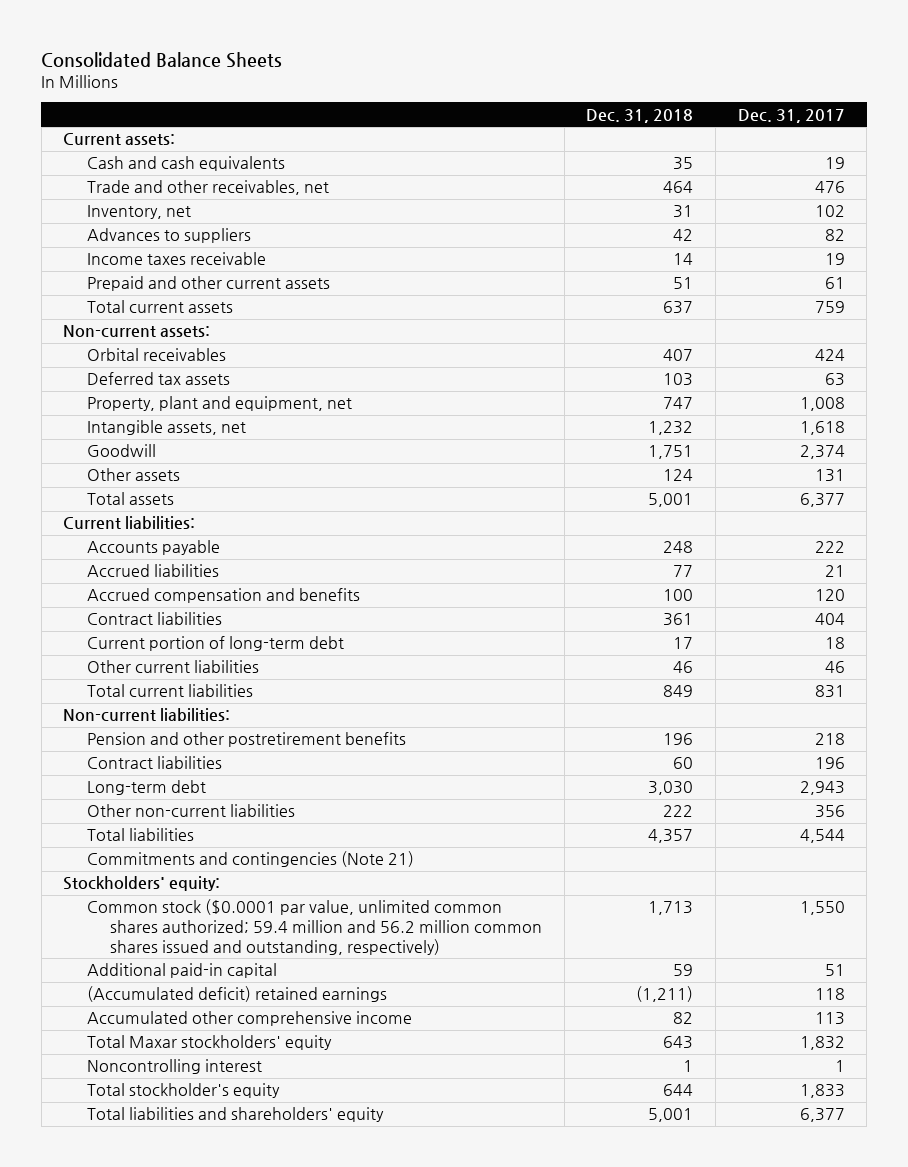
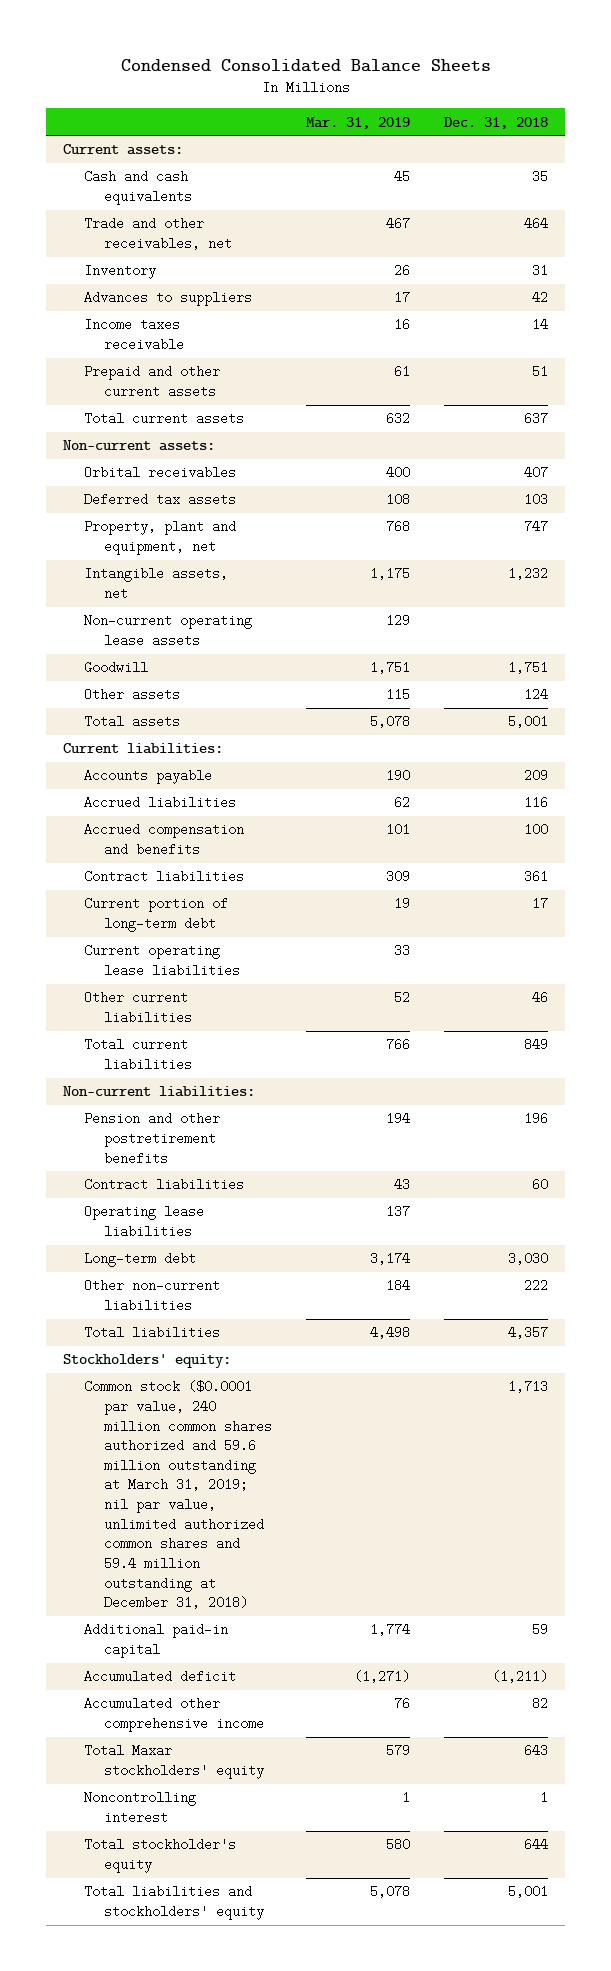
[41,51,283,68] Consolidated Balance Sheets -> [120,58,491,72] Condensed Consolidated Balance Sheets
[737,108,845,123] Dec. 31, 2017 -> none
none -> [306,116,411,129] Mar. 31, 2019
[86,205,191,220] Inventory, net -> [83,264,156,280] Inventory
none -> [83,614,252,648] Non-current operating lease assets
[663,541,694,554] 248 -> [524,769,549,783] 209
[673,565,694,578] 77 -> [524,796,549,810] 116
none -> [83,944,241,978] Current operating lease liabilities
none -> [83,1205,204,1239] Operating lease liabilities
[86,851,414,868] Commitments and contingencies (Note 21) -> none
[86,899,542,955] Common stock ($0.0001 par value, unlimited common shares authorized; 59.4 million and 56.2 million common shares issued and outstanding, respectively) -> [83,1380,273,1610] Common stock ($0.0001 par value, 240 million common shares authorized and 59.6 million outstanding at March 31, 2019; nil par value, unlimited authorized common shares and 59.4 million outstanding at December 31, 2018)
[86,986,387,1003] (Accumulated deficit) retained earnings -> [83,1670,236,1684] Accumulated deficit
[86,1107,384,1123] Total liabilities and shareholders' equity -> [83,1885,265,1921] Total liabilities and stockholders' equity

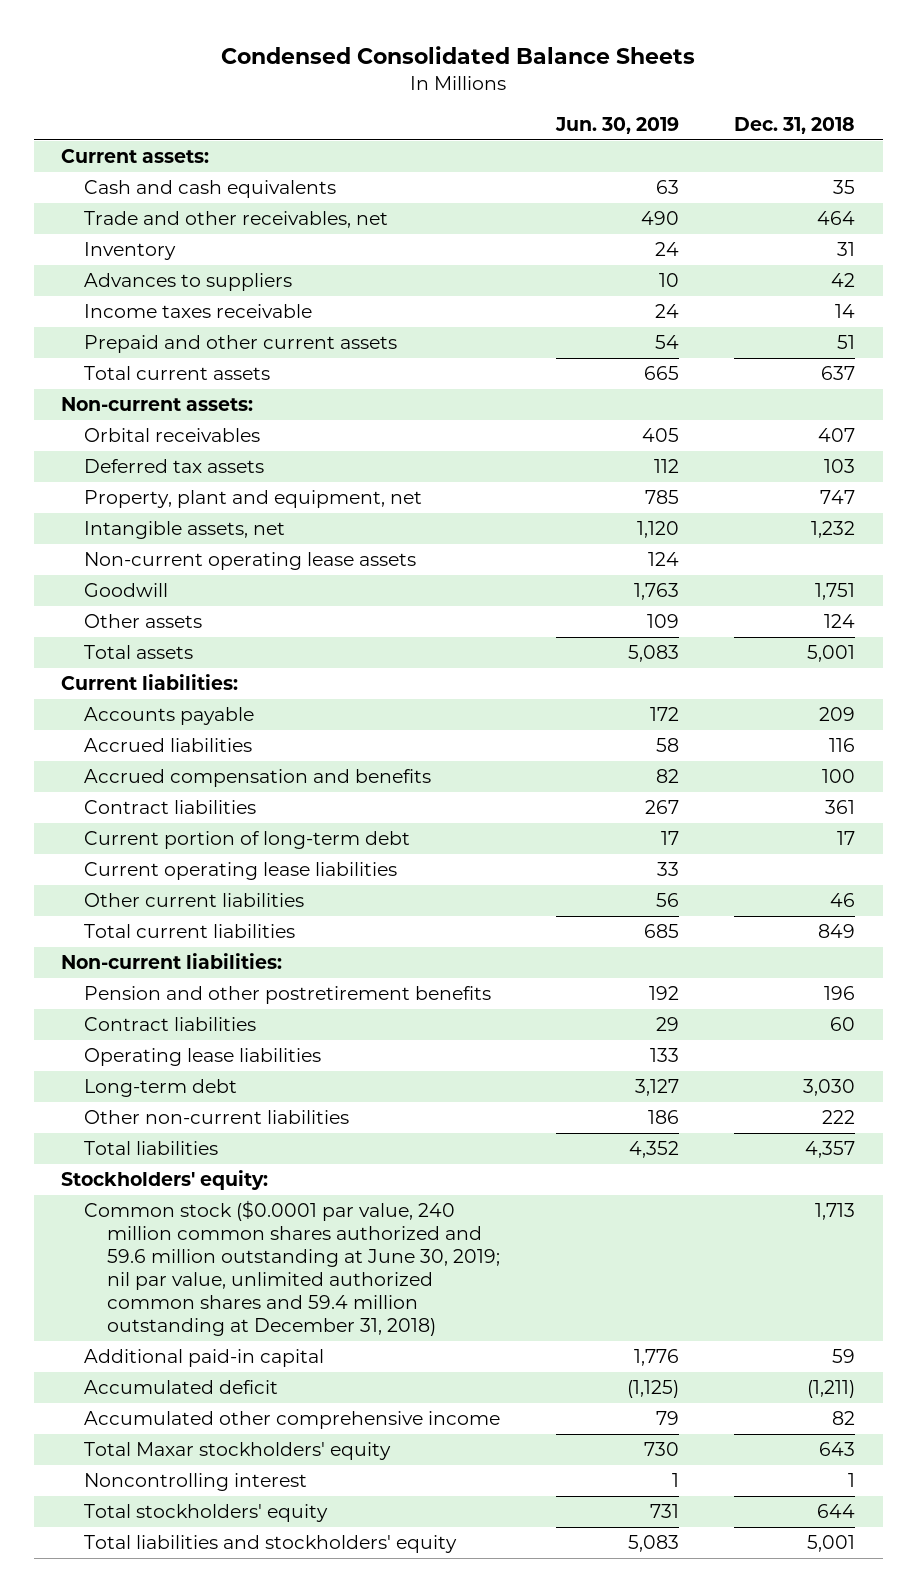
[306,116,411,129] Mar. 31, 2019 -> none
none -> [554,116,679,134] Jun. 30, 2019
[83,1380,273,1610] Common stock ($0.0001 par value, 240 million common shares authorized and 59.6 million outstanding at March 31, 2019; nil par value, unlimited authorized common shares and 59.4 million outstanding at December 31, 2018) -> [84,1200,500,1337] Common stock ($0.0001 par value, 240 million common shares authorized and 59.6 million outstanding at June 30, 2019; nil par value, unlimited authorized common shares and 59.4 million outstanding at December 31, 2018)
[83,1838,236,1874] Total stockholder's equity -> [84,1504,329,1523] Total stockholders' equity

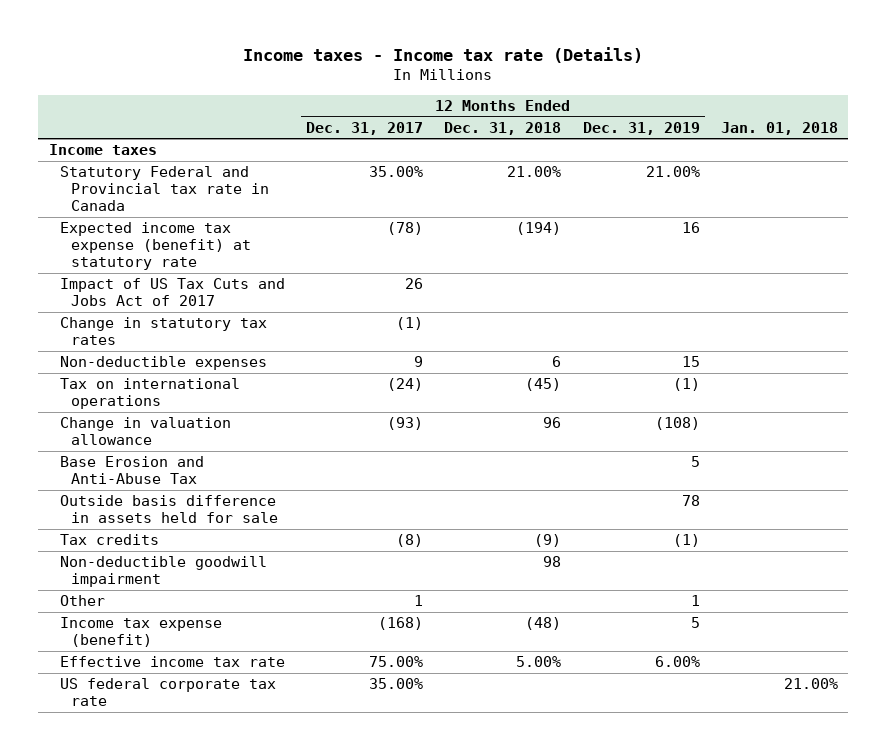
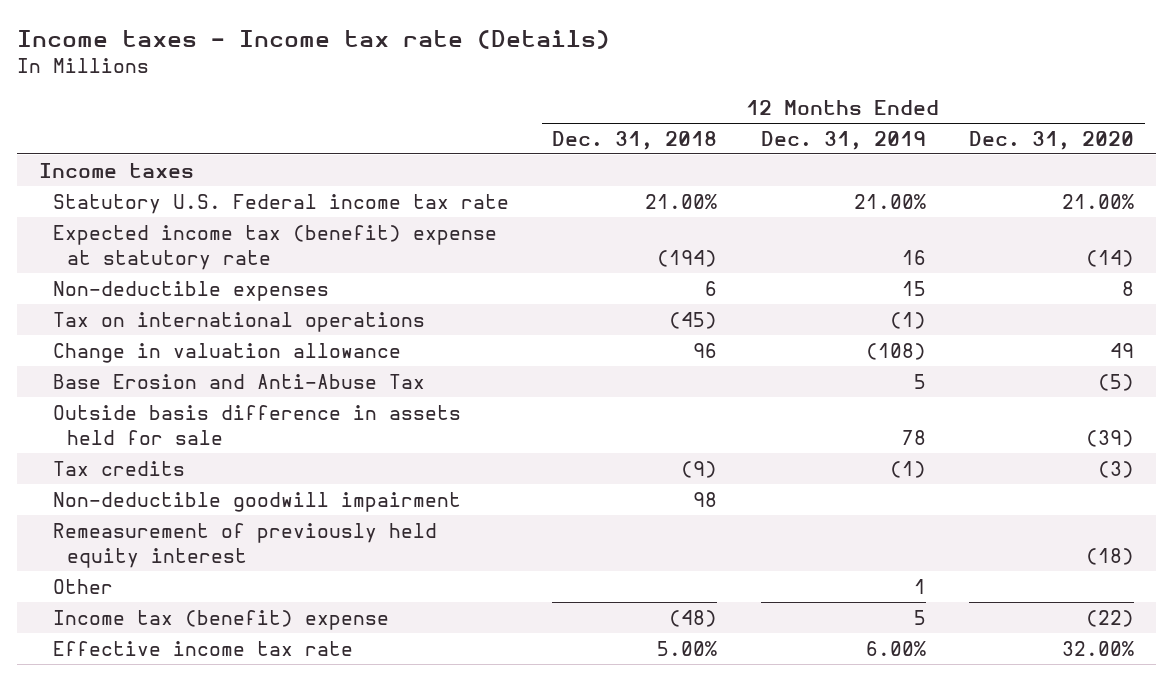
[306,121,424,135] Dec. 31, 2017 -> none
[720,121,838,135] Jan. 01, 2018 -> none
none -> [969,130,1135,150] Dec. 31, 2020
[60,278,286,307] Impact of US Tax Cuts and Jobs Act of 2017 -> none
[60,317,268,346] Change in statutory tax rates -> none
[60,166,270,212] Statutory Federal and Provincial tax rate in Canada -> [53,193,510,214] Statutory U.S. Federal income tax rate
[60,222,252,271] Expected income tax expense (benefit) at statutory rate -> [53,224,498,270] Expected income tax (benefit) expense at statutory rate
none -> [53,522,438,568] Remeasurement of previously held equity interest
[60,617,223,648] Income tax expense (benefit) -> [53,609,390,630] Income tax (benefit) expense
[60,678,277,707] US federal corporate tax rate -> none

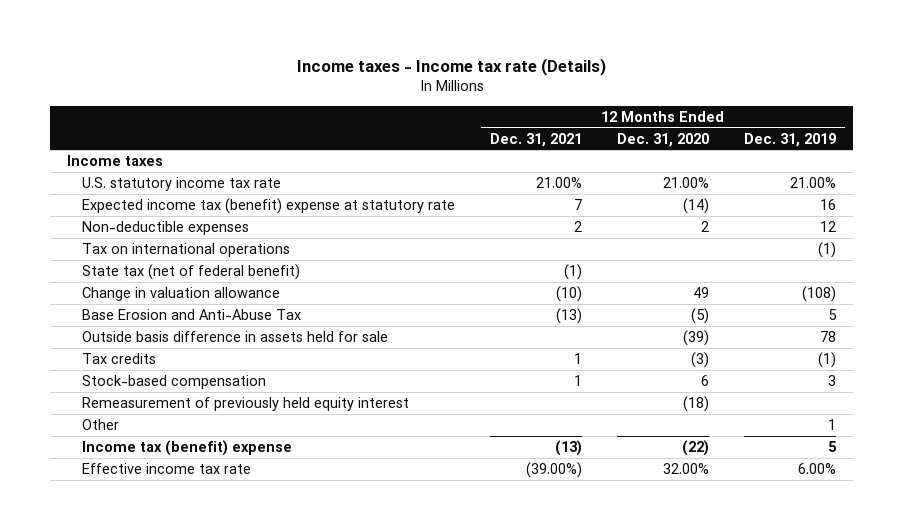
[552,130,718,150] Dec. 31, 2018 -> none
none -> [490,132,583,147] Dec. 31, 2021
[53,193,510,214] Statutory U.S. Federal income tax rate -> [82,177,282,192] U.S. statutory income tax rate
[901,280,926,296] 15 -> [819,221,836,233] 12
[1122,280,1135,296] 8 -> [701,221,710,233] 2
none -> [82,264,301,281] State tax (net of federal benefit)
[53,491,462,512] Non-deductible goodwill impairment -> none
none -> [82,375,267,390] Stock-based compensation

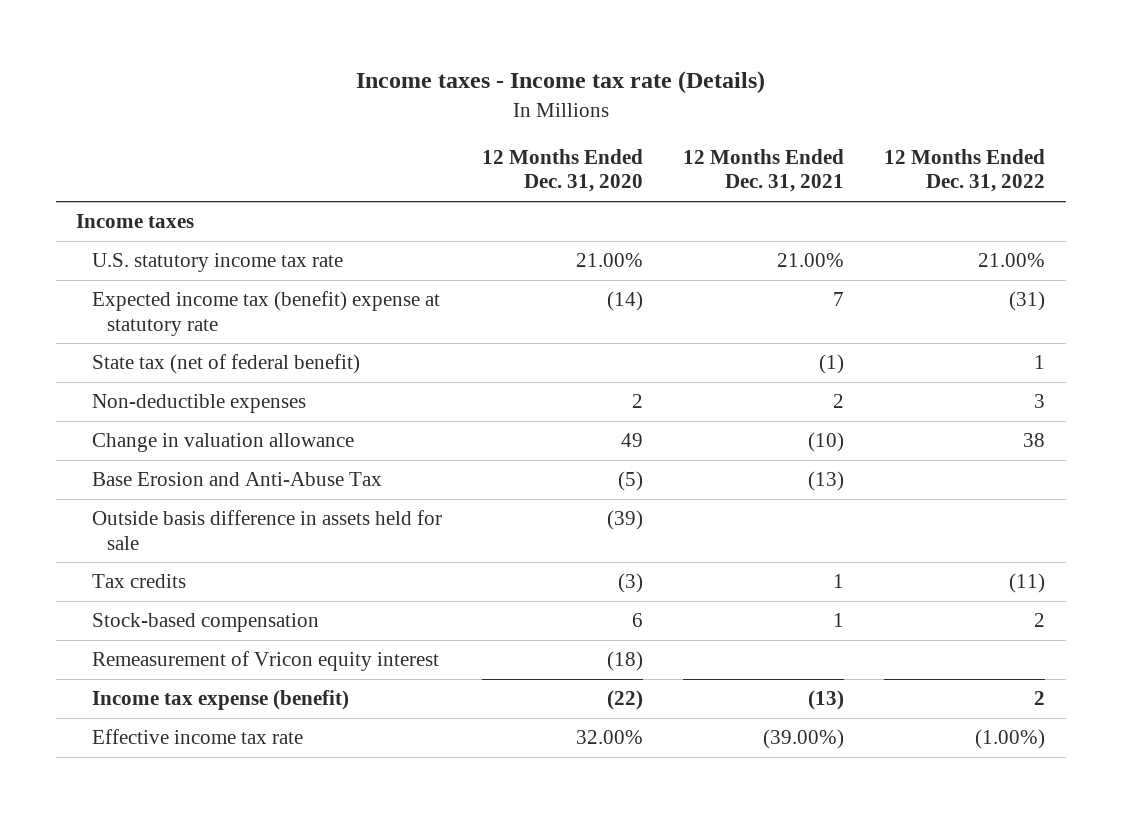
[743,132,836,147] Dec. 31, 2019 -> none
none -> [884,149,1046,193] 12 Months Ended Dec. 31, 2022
[82,243,291,258] Tax on international operations -> none
[82,221,250,236] Non-deductible expenses -> [91,394,306,414] Non-deductible expenses
[82,419,120,431] Other -> none
[82,397,410,412] Remeasurement of previously held equity interest -> [91,651,439,672] Remeasurement of Vricon equity interest
[82,440,293,457] Income tax (benefit) expense -> [91,690,349,711] Income tax expense (benefit)

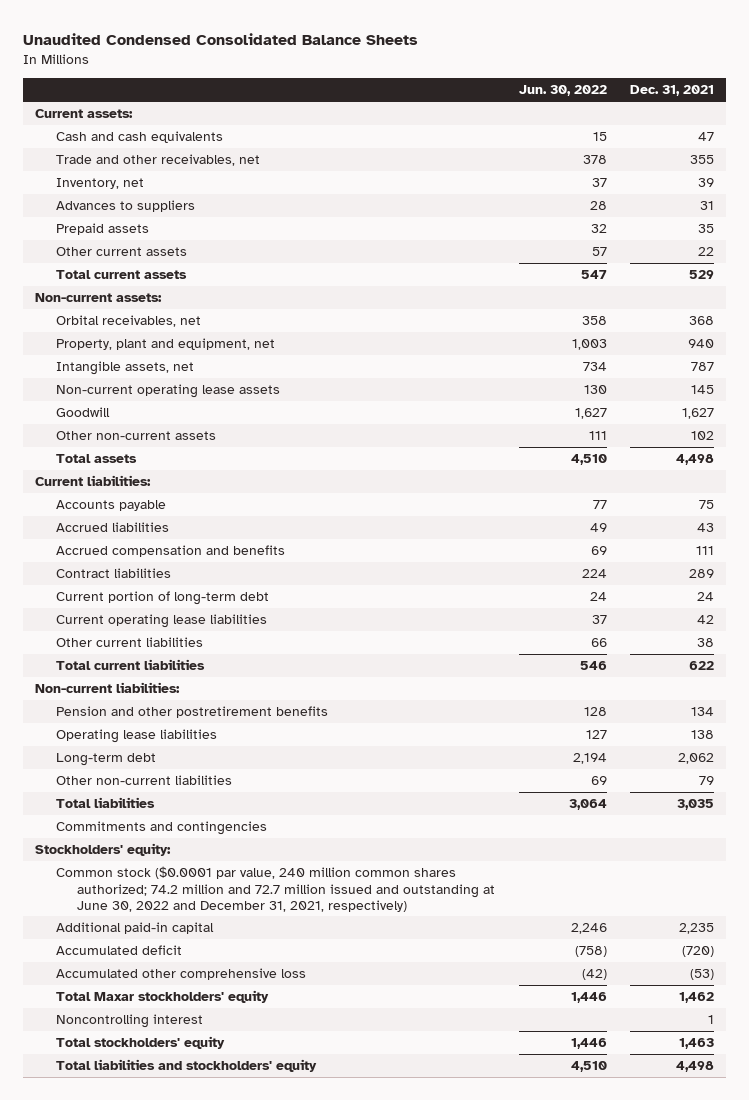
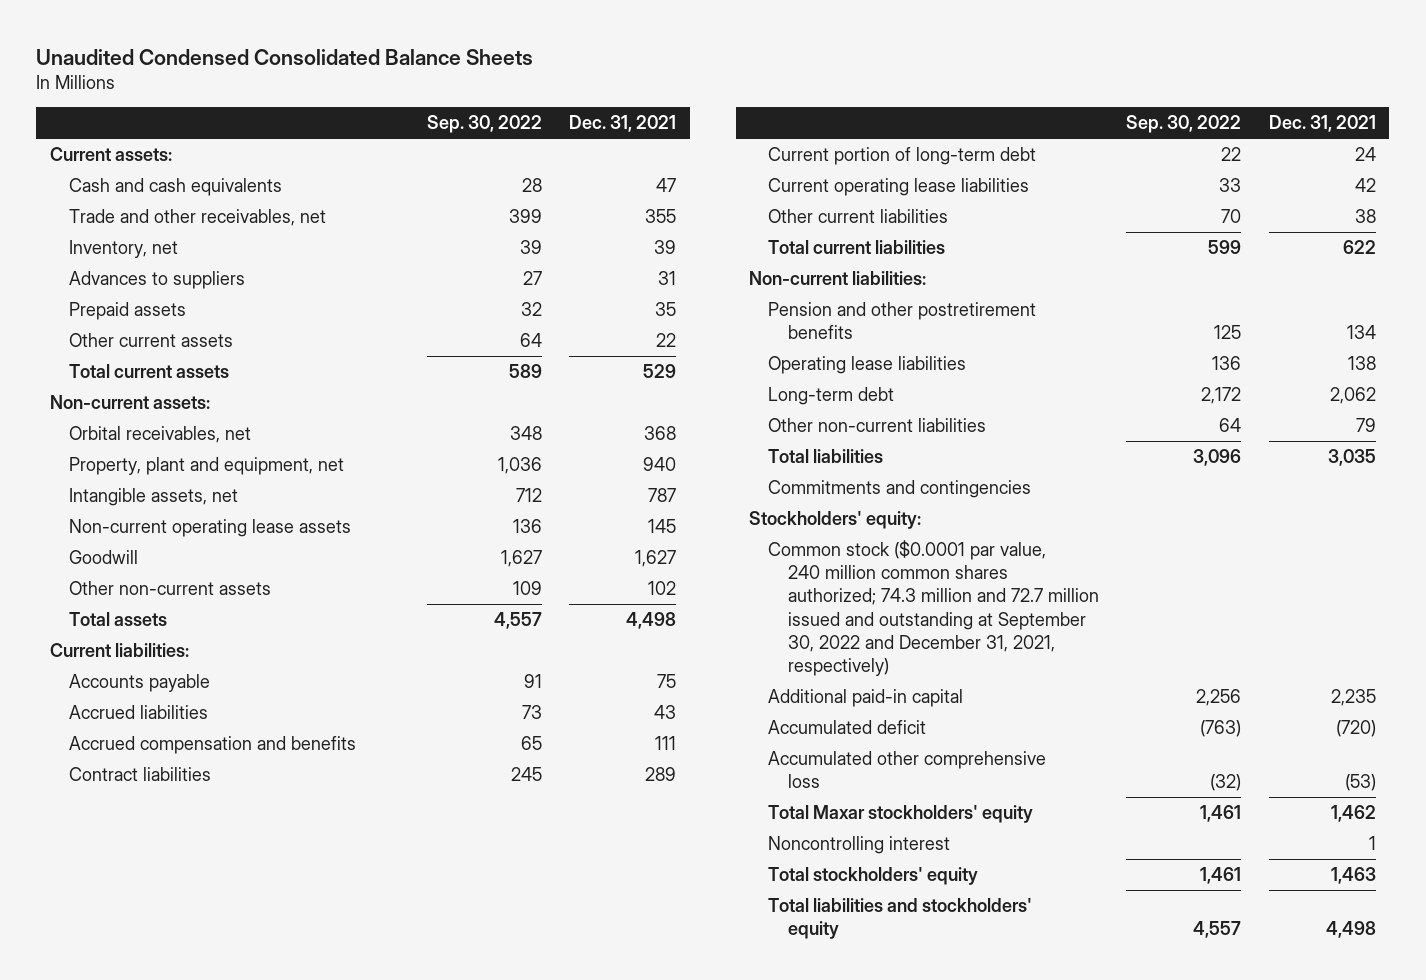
[518,85,607,97] Jun. 30, 2022 -> none
none -> [426,115,542,134] Sep. 30, 2022
[56,866,496,912] Common stock ($0.0001 par value, 240 million common shares authorized; 74.2 million and 72.7 million issued and outstanding at June 30, 2022 and December 31, 2021, respectively) -> [768,540,1099,676] Common stock ($0.0001 par value, 240 million common shares authorized; 74.3 million and 72.7 million issued and outstanding at September 30, 2022 and December 31, 2021, respectively)

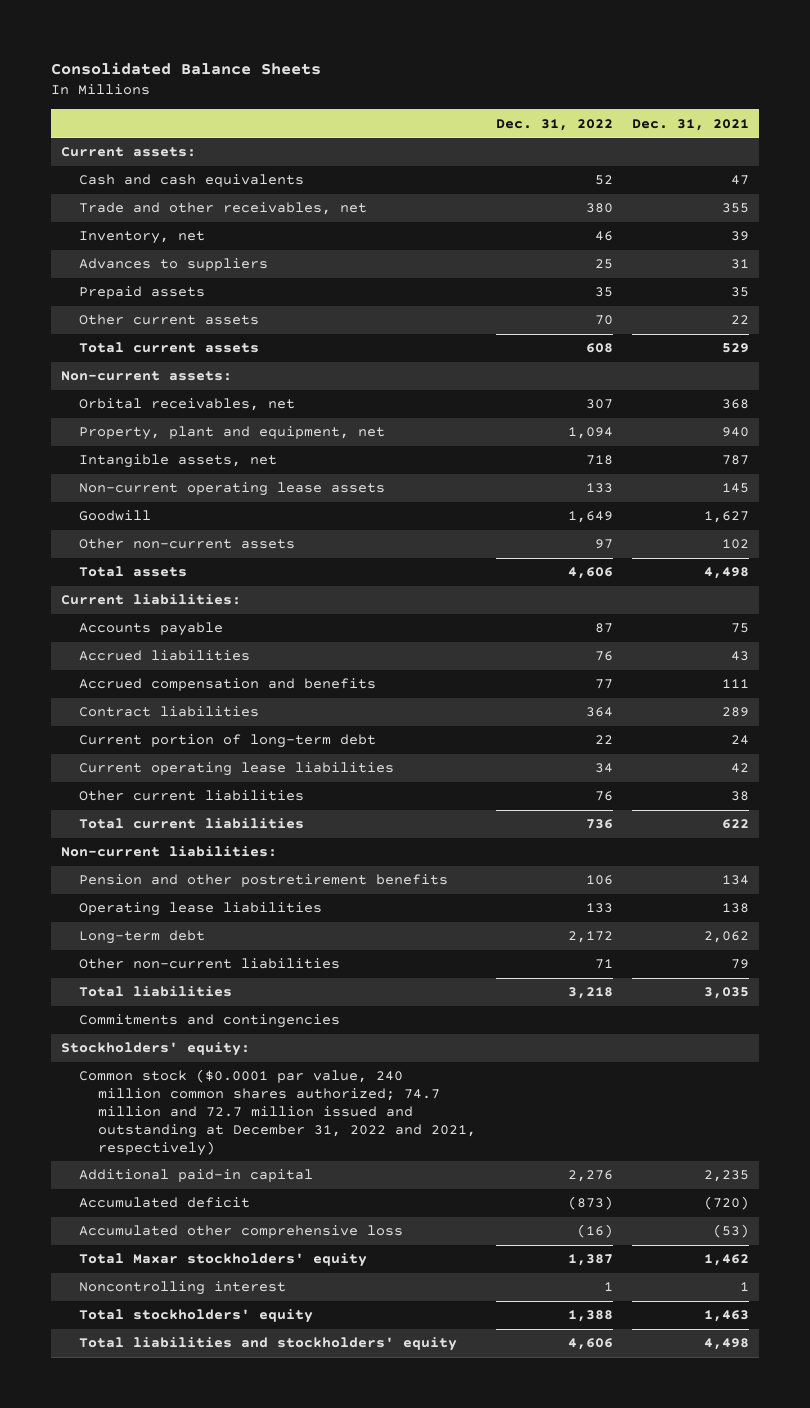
[36,48,534,65] Unaudited Condensed Consolidated Balance Sheets -> [50,62,321,76] Consolidated Balance Sheets
[426,115,542,134] Sep. 30, 2022 -> none
none -> [495,118,613,131] Dec. 31, 2022
[768,540,1099,676] Common stock ($0.0001 par value, 240 million common shares authorized; 74.3 million and 72.7 million issued and outstanding at September 30, 2022 and December 31, 2021, respectively) -> [79,1069,477,1156] Common stock ($0.0001 par value, 240 million common shares authorized; 74.7 million and 72.7 million issued and outstanding at December 31, 2022 and 2021, respectively)

